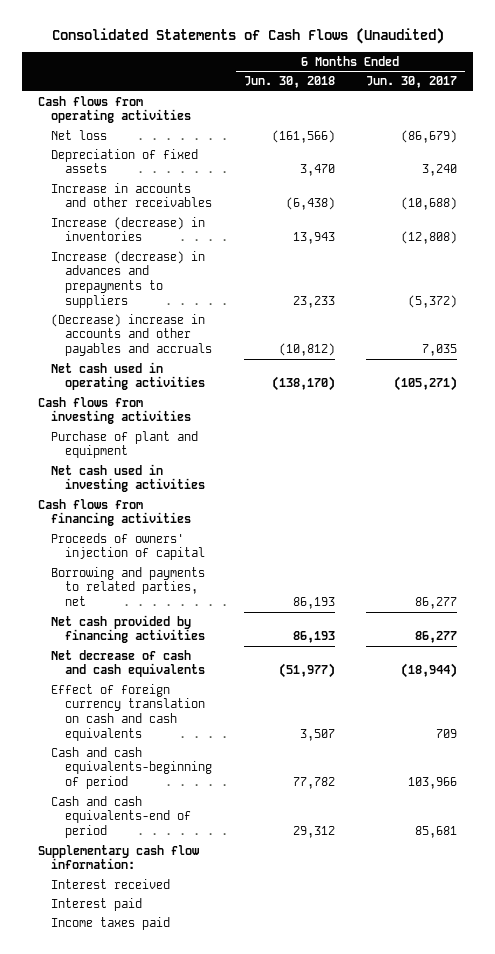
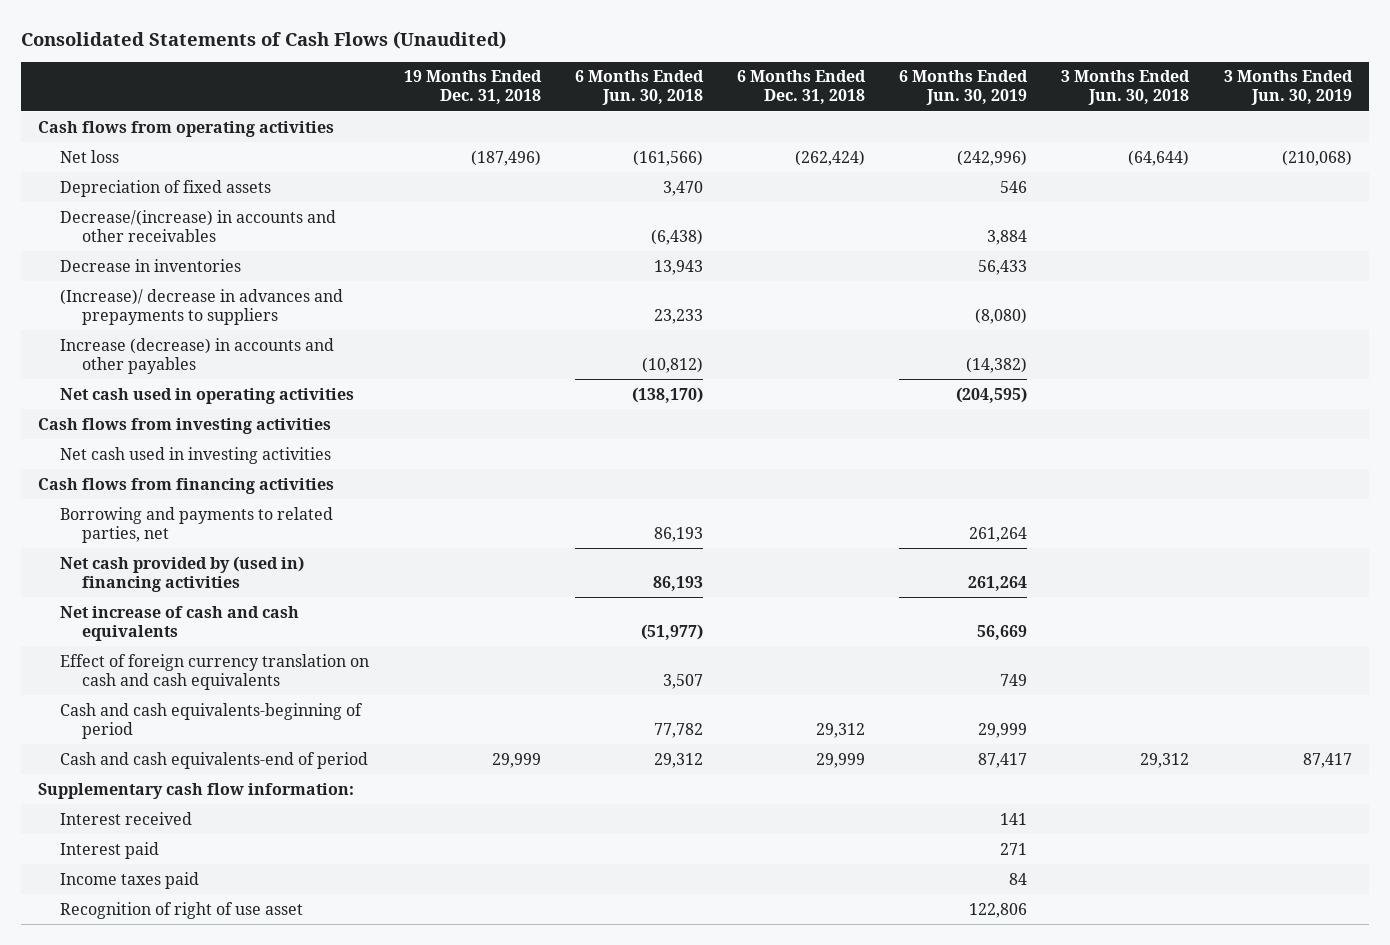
[366,76,458,89] Jun. 30, 2017 -> none
none -> [403,70,542,105] 19 Months Ended Dec. 31, 2018
none -> [737,70,867,105] 6 Months Ended Dec. 31, 2018
none -> [899,70,1029,106] 6 Months Ended Jun. 30, 2019
none -> [1061,70,1191,106] 3 Months Ended Jun. 30, 2018
none -> [1223,70,1353,106] 3 Months Ended Jun. 30, 2019
[51,182,212,208] Increase in accounts and other receivables -> [60,209,337,242] Decrease/(increase) in accounts and other receivables
[51,216,206,242] Increase (decrease) in inventories -> [60,258,242,272] Decrease in inventories
[51,250,206,308] Increase (decrease) in advances and prepayments to suppliers -> [60,288,344,325] (Increase)/ decrease in advances and prepayments to suppliers
[51,313,212,356] (Decrease) increase in accounts and other payables and accruals -> [60,337,335,374] Increase (decrease) in accounts and other payables
[51,430,199,459] Purchase of plant and equipment -> none
[51,532,205,561] Proceeds of owners' injection of capital -> none
[51,614,205,644] Net cash provided by financing activities -> [60,555,305,592] Net cash provided by (used in) financing activities
[51,649,205,678] Net decrease of cash and cash equivalents -> [60,605,300,641] Net increase of cash and cash equivalents
none -> [60,901,304,919] Recognition of right of use asset

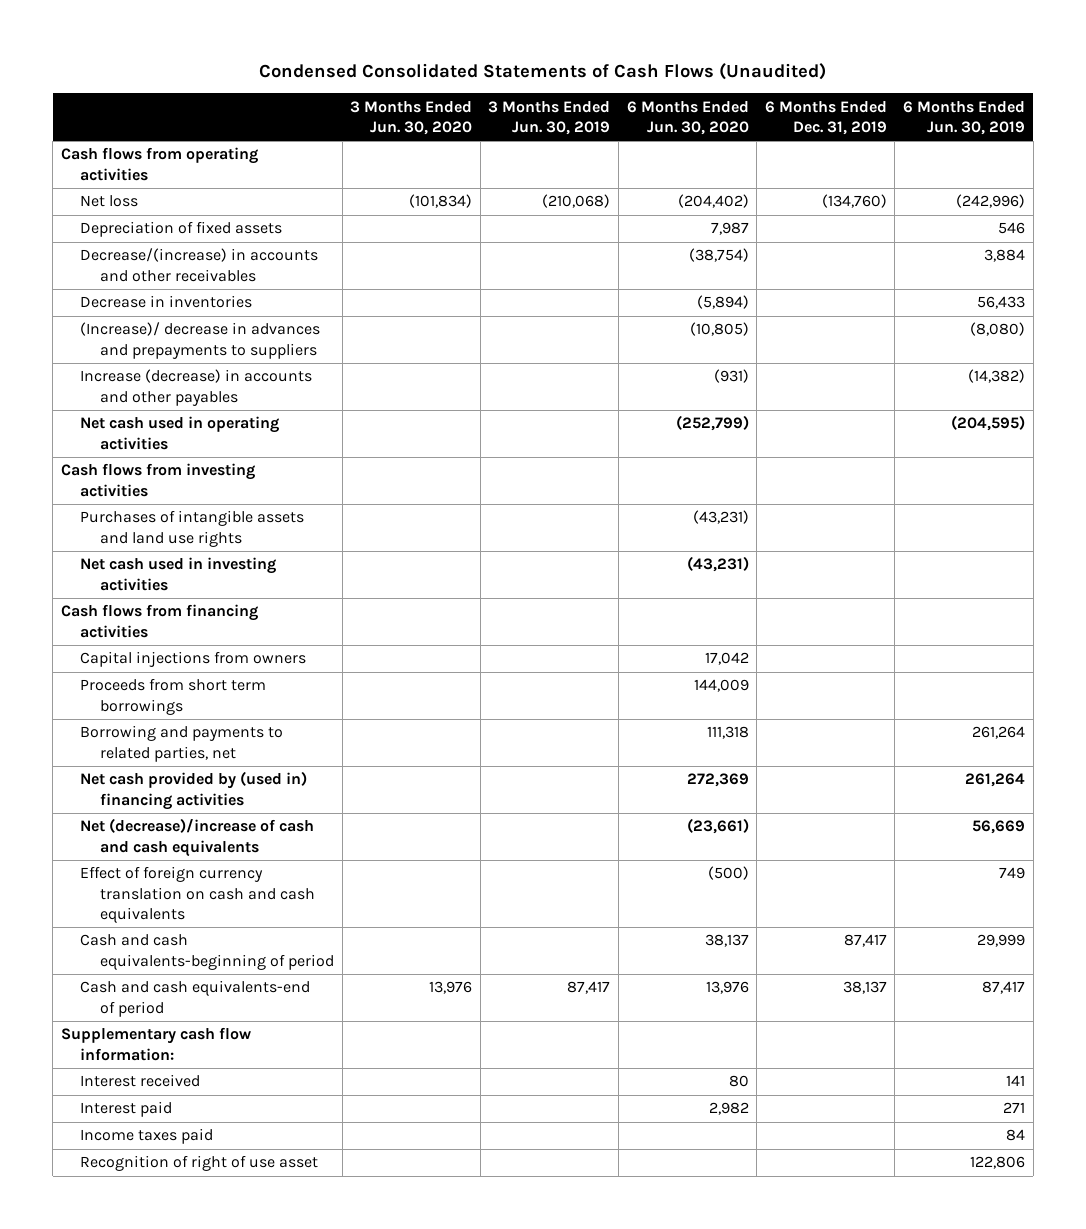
[21,30,507,49] Consolidated Statements of Cash Flows (Unaudited) -> [258,63,826,81] Condensed Consolidated Statements of Cash Flows (Unaudited)
[403,70,542,105] 19 Months Ended Dec. 31, 2018 -> none
[574,70,704,106] 6 Months Ended Jun. 30, 2018 -> none
[737,70,867,105] 6 Months Ended Dec. 31, 2018 -> none
[1061,70,1191,106] 3 Months Ended Jun. 30, 2018 -> none
none -> [350,100,473,135] 3 Months Ended Jun. 30, 2020
none -> [626,100,749,135] 6 Months Ended Jun. 30, 2020
none -> [764,100,887,135] 6 Months Ended Dec. 31, 2019
none -> [80,510,305,547] Purchases of intangible assets and land use rights
none -> [80,651,307,668] Capital injections from owners
none -> [80,678,267,715] Proceeds from short term borrowings
[60,605,300,641] Net increase of cash and cash equivalents -> [80,818,315,857] Net (decrease)/increase of cash and cash equivalents

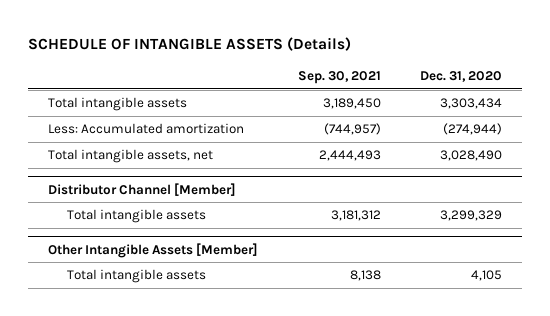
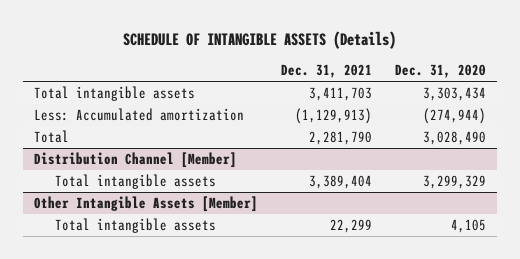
[297,71,381,85] Sep. 30, 2021 -> none
none -> [280,64,372,79] Dec. 31, 2021
[47,149,213,164] Total intangible assets, net -> [34,130,70,144] Total
[47,182,236,196] Distributor Channel [Member] -> [34,152,238,169] Distribution Channel [Member]

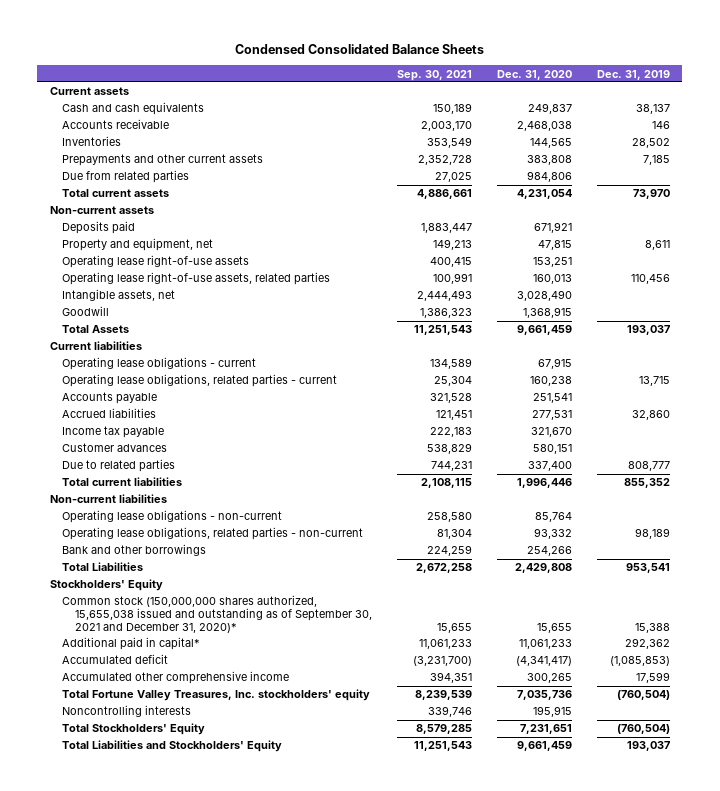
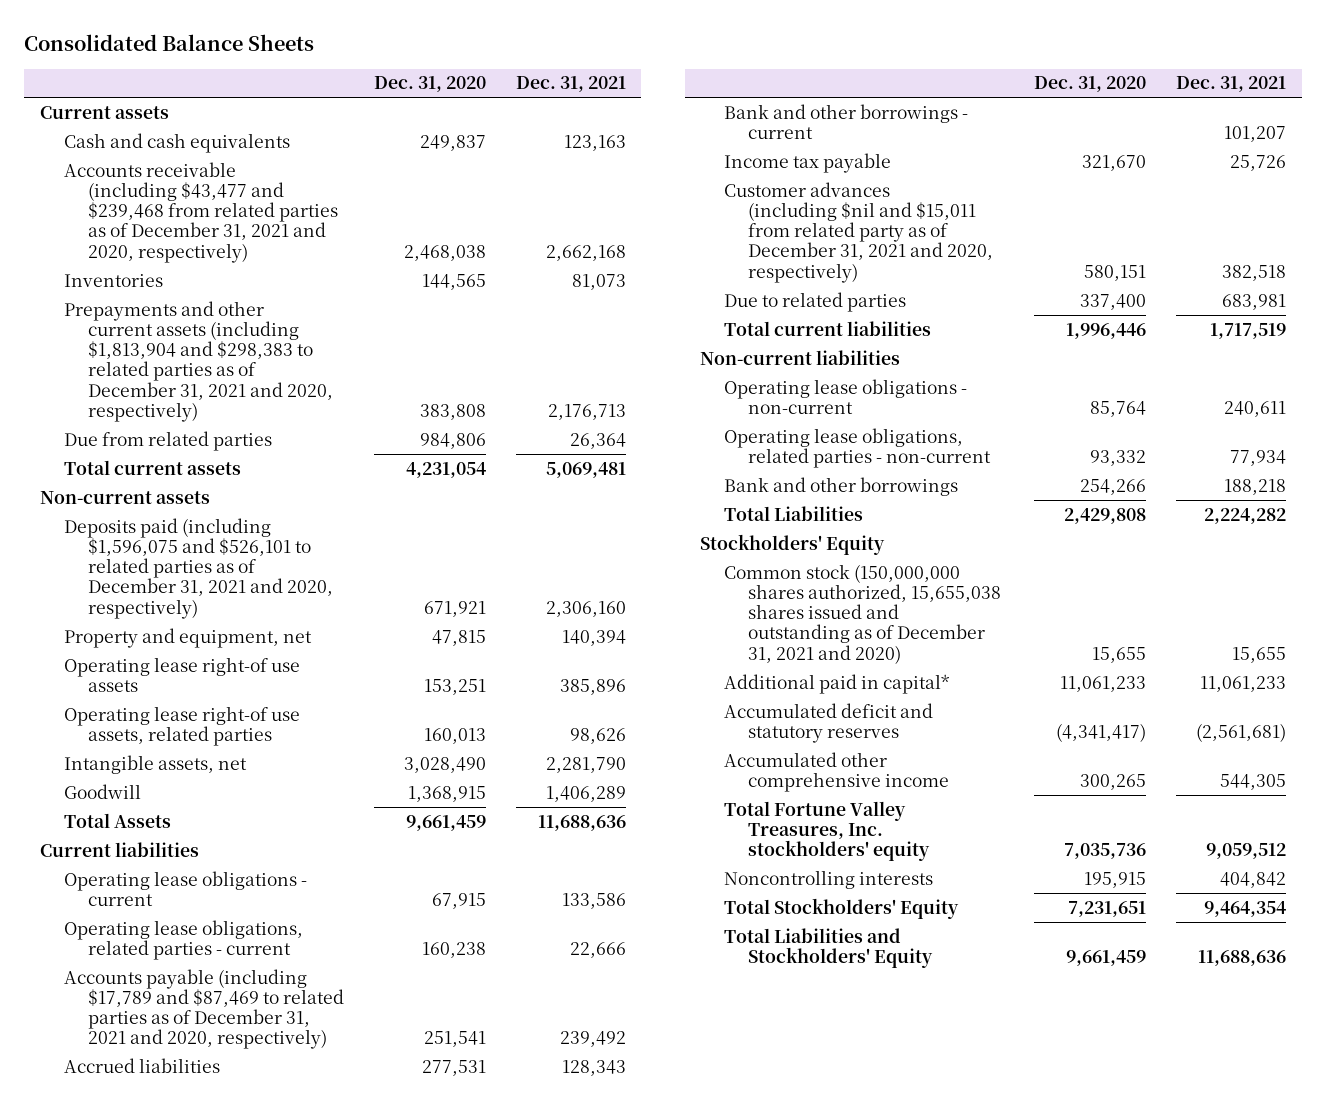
[234,44,484,55] Condensed Consolidated Balance Sheets -> [24,34,315,52] Consolidated Balance Sheets
[396,69,472,81] Sep. 30, 2021 -> none
[596,69,670,80] Dec. 31, 2019 -> none
none -> [516,76,627,93] Dec. 31, 2021
[62,119,170,130] Accounts receivable -> [63,161,338,263] Accounts receivable (including $43,477 and $239,468 from related parties as of December 31, 2021 and 2020, respectively)
[62,154,264,167] Prepayments and other current assets -> [63,300,333,423] Prepayments and other current assets (including $1,813,904 and $298,383 to related parties as of December 31, 2021 and 2020, respectively)
[62,221,136,235] Deposits paid -> [63,517,333,619] Deposits paid (including $1,596,075 and $526,101 to related parties as of December 31, 2021 and 2020, respectively)
[62,255,250,269] Operating lease right-of-use assets -> [63,656,300,692] Operating lease right-of use assets
[62,272,331,286] Operating lease right-of-use assets, related parties -> [63,705,300,746] Operating lease right-of use assets, related parties
[62,392,158,405] Accounts payable -> [63,968,344,1050] Accounts payable (including $17,789 and $87,469 to related parties as of December 31, 2021 and 2020, respectively)
none -> [723,103,968,139] Bank and other borrowings - current
[62,443,168,453] Customer advances -> [723,181,994,283] Customer advances (including $nil and $15,011 from related party as of December 31, 2021 and 2020, respectively)
[62,595,372,633] Common stock (150,000,000 shares authorized, 15,655,038 issued and outstanding as of September 30, 2021 and December 31, 2020)* -> [723,563,1002,664] Common stock (150,000,000 shares authorized, 15,655,038 shares issued and outstanding as of December 31, 2021 and 2020)
[62,654,169,665] Accumulated deficit -> [723,702,933,743] Accumulated deficit and statutory reserves

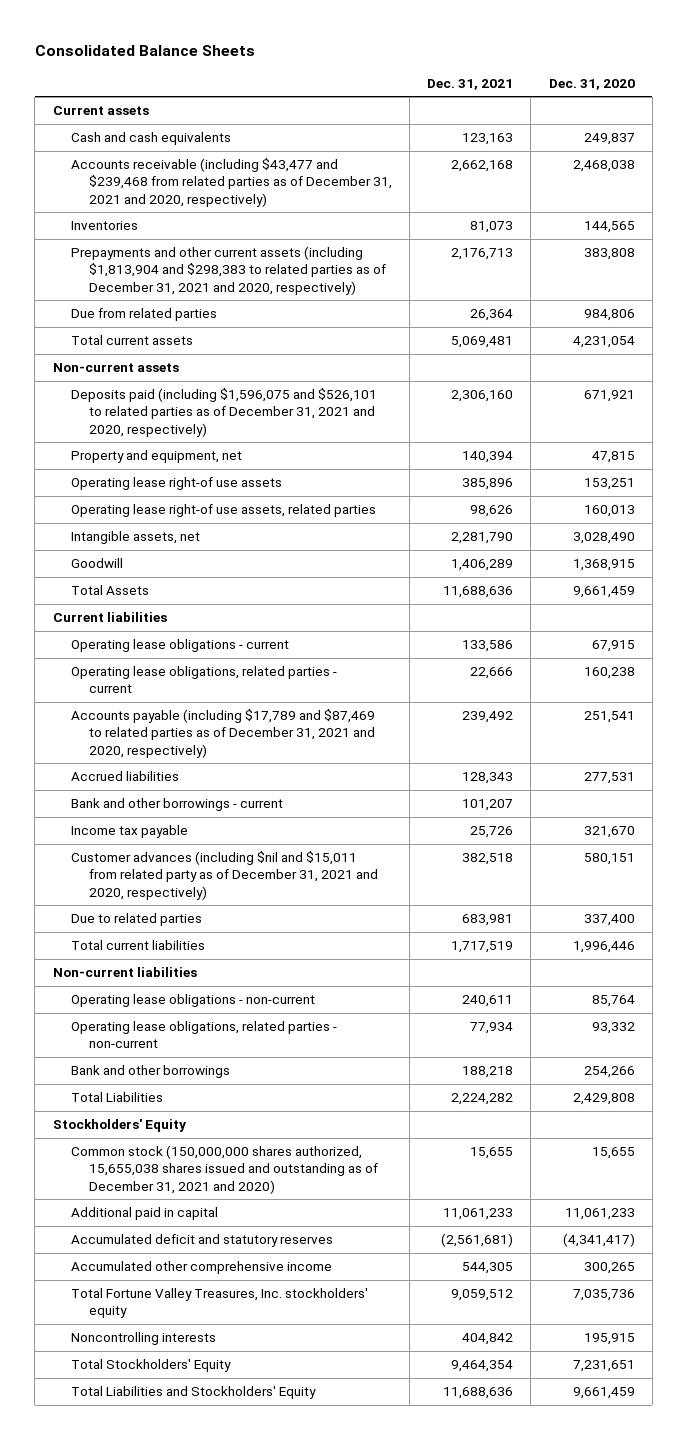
[723,673,950,694] Additional paid in capital* -> [70,1207,218,1221] Additional paid in capital

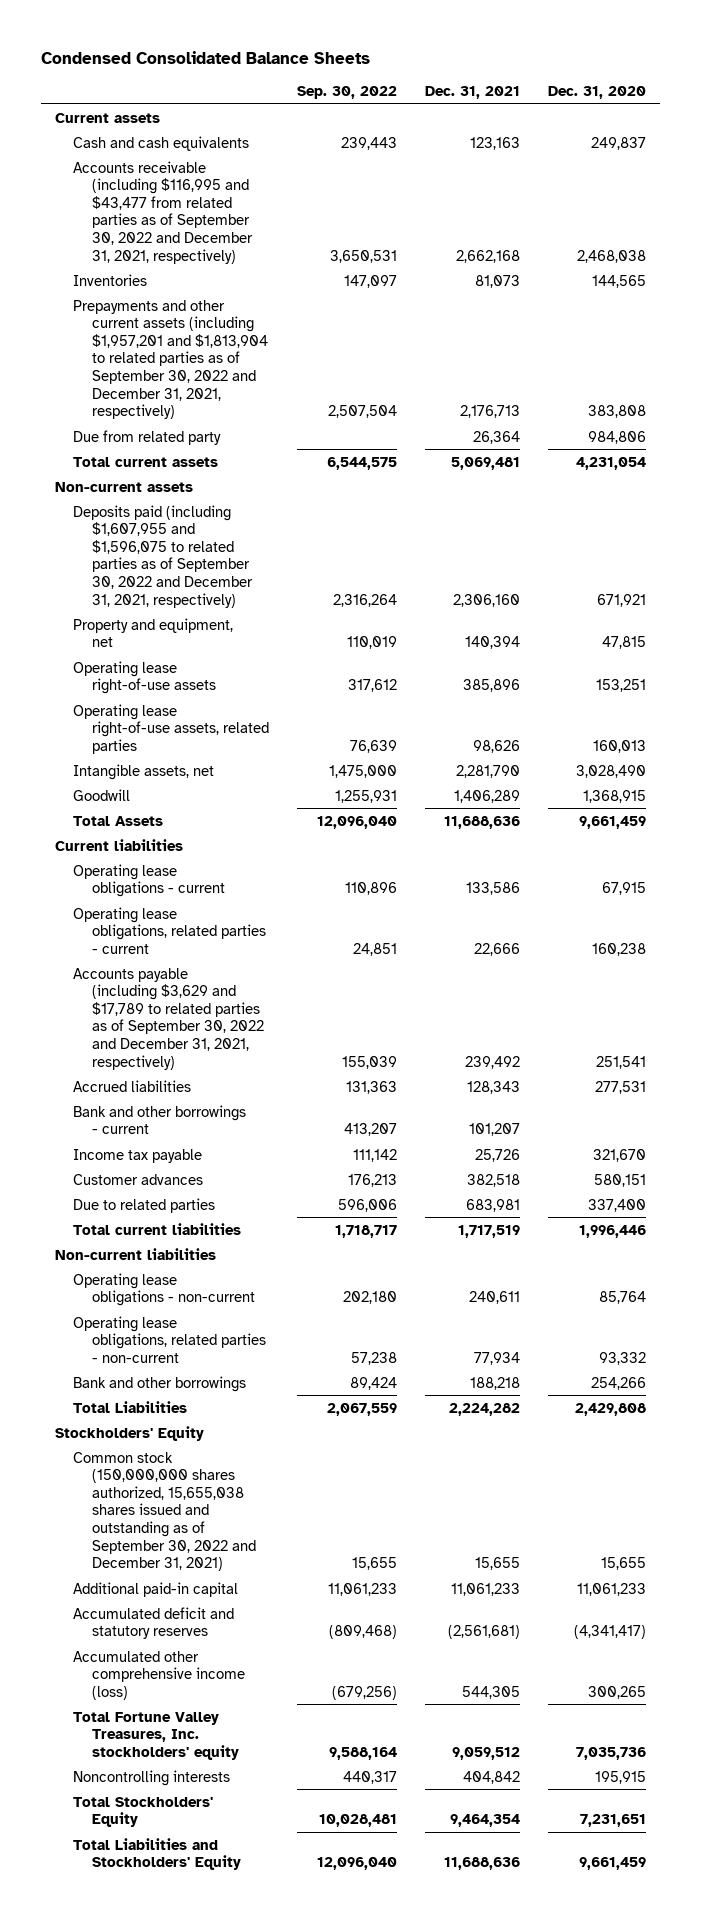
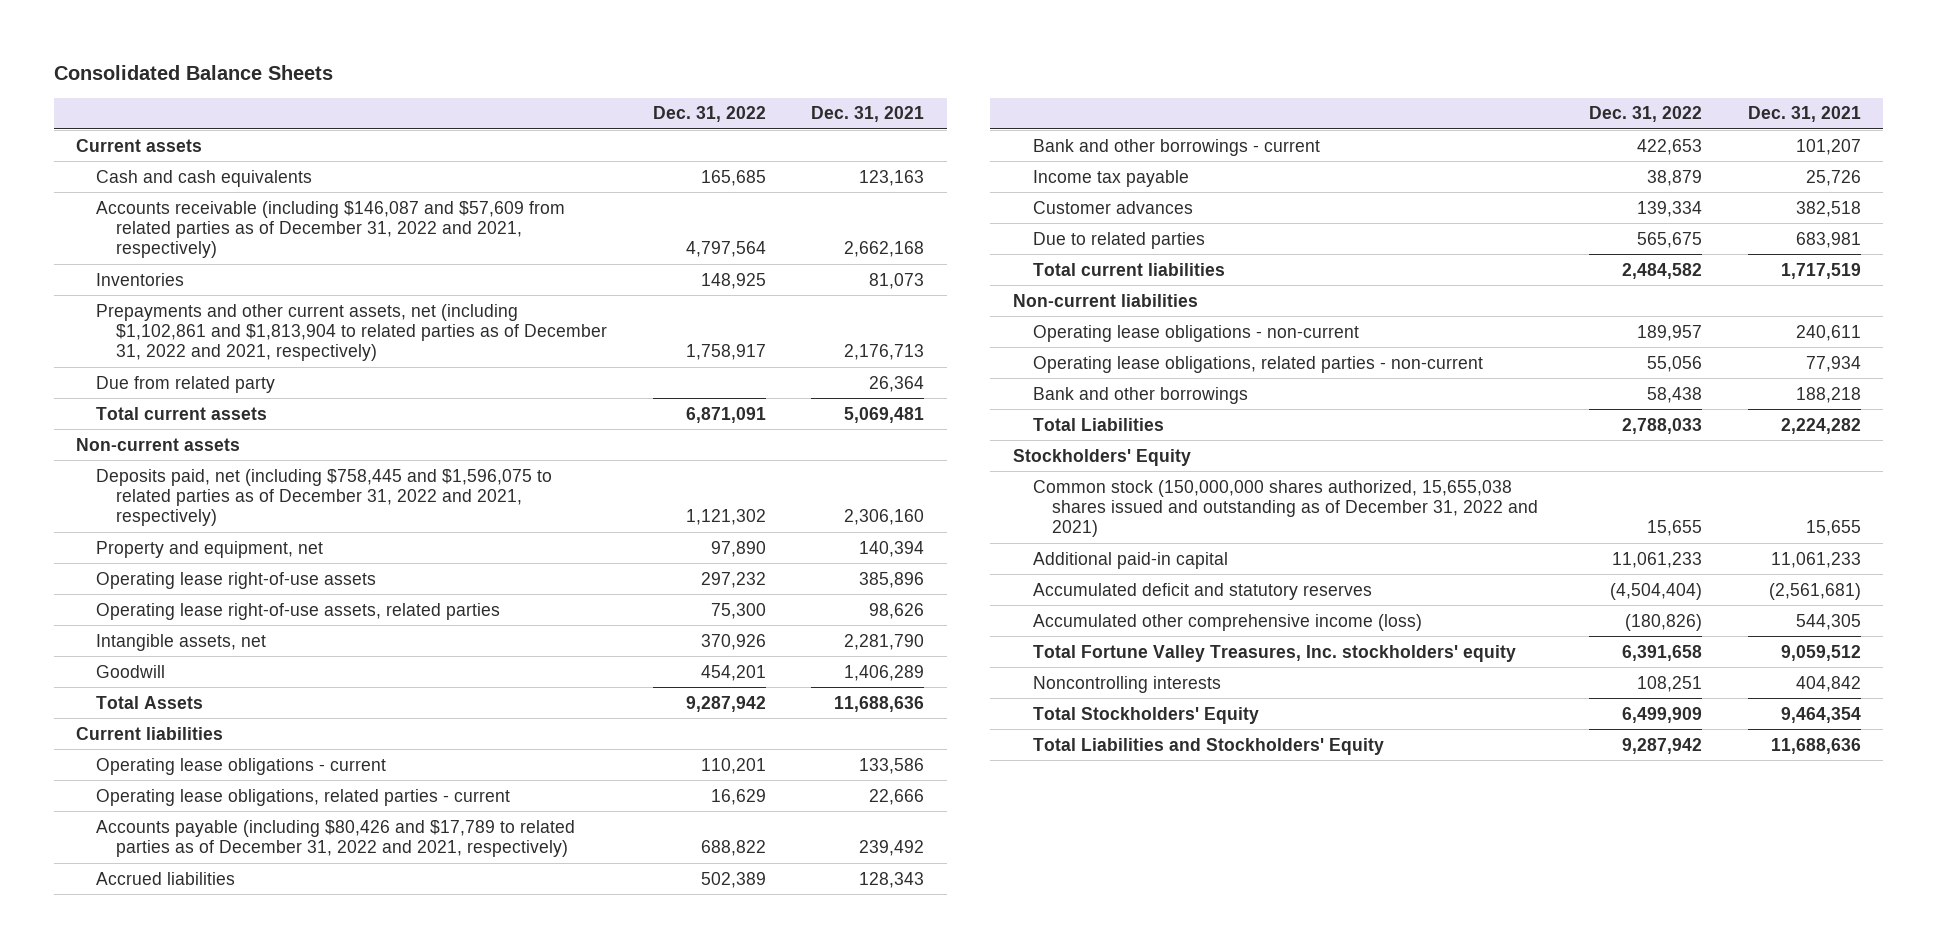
[40,50,370,64] Condensed Consolidated Balance Sheets -> [53,65,333,81] Consolidated Balance Sheets
[296,85,397,99] Sep. 30, 2022 -> none
[547,85,646,99] Dec. 31, 2020 -> none
none -> [652,106,766,123] Dec. 31, 2022
[73,160,253,264] Accounts receivable (including $116,995 and $43,477 from related parties as of September 30, 2022 and December 31, 2021, respectively) -> [96,200,566,259] Accounts receivable (including $146,087 and $57,609 from related parties as of December 31, 2022 and 2021, respectively)
[73,299,268,420] Prepayments and other current assets (including $1,957,201 and $1,813,904 to related parties as of September 30, 2022 and December 31, 2021, respectively) -> [96,303,608,362] Prepayments and other current assets, net (including $1,102,861 and $1,813,904 to related parties as of December 31, 2022 and 2021, respectively)
[73,504,253,608] Deposits paid (including $1,607,955 and $1,596,075 to related parties as of September 30, 2022 and December 31, 2021, respectively) -> [96,468,553,527] Deposits paid, net (including $758,445 and $1,596,075 to related parties as of December 31, 2022 and 2021, respectively)
[73,967,264,1070] Accounts payable (including $3,629 and $17,789 to related parties as of September 30, 2022 and December 31, 2021, respectively) -> [96,819,576,857] Accounts payable (including $80,426 and $17,789 to related parties as of December 31, 2022 and 2021, respectively)
[73,1451,256,1572] Common stock (150,000,000 shares authorized, 15,655,038 shares issued and outstanding as of September 30, 2022 and December 31, 2021) -> [1032,479,1539,538] Common stock (150,000,000 shares authorized, 15,655,038 shares issued and outstanding as of December 31, 2022 and 2021)

